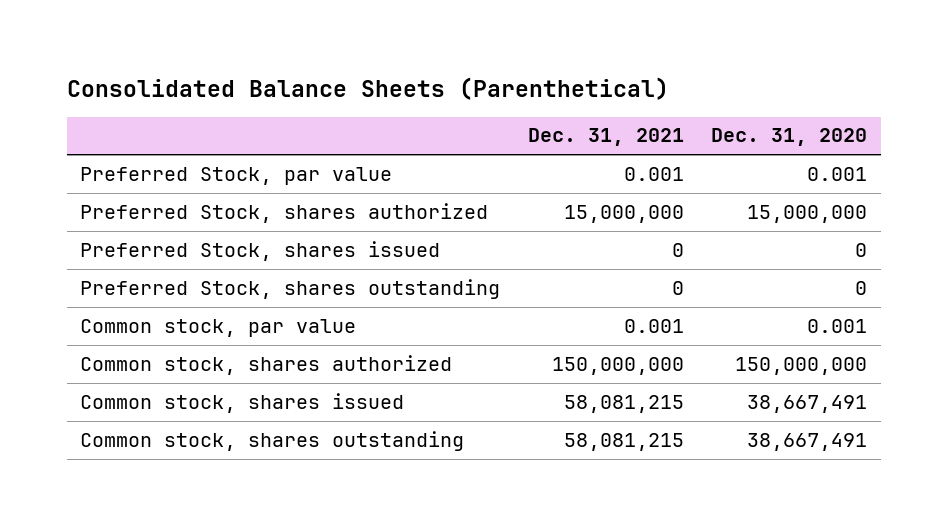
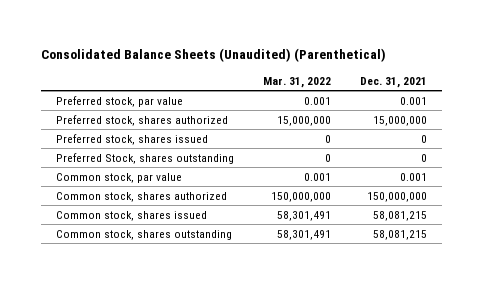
[66,77,669,101] Consolidated Balance Sheets (Parenthetical) -> [40,48,386,63] Consolidated Balance Sheets (Unaudited) (Parenthetical)
[711,128,868,147] Dec. 31, 2020 -> none
none -> [262,76,331,88] Mar. 31, 2022
[80,166,393,185] Preferred Stock, par value -> [55,95,183,107] Preferred stock, par value
[80,202,489,223] Preferred Stock, shares authorized -> [55,114,228,126] Preferred stock, shares authorized
[80,240,441,261] Preferred Stock, shares issued -> [55,133,208,145] Preferred stock, shares issued

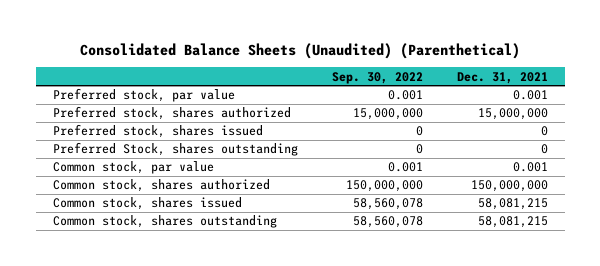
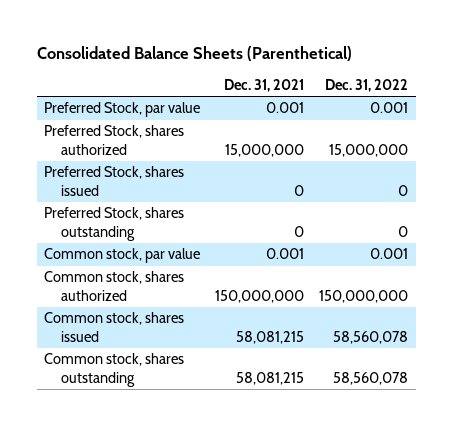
[80,42,521,59] Consolidated Balance Sheets (Unaudited) (Parenthetical) -> [36,46,352,62] Consolidated Balance Sheets (Parenthetical)
[331,71,423,84] Sep. 30, 2022 -> none
none -> [325,79,409,93] Dec. 31, 2022
[52,88,235,103] Preferred stock, par value -> [44,102,201,118] Preferred Stock, par value
[52,106,291,121] Preferred stock, shares authorized -> [44,125,185,155] Preferred Stock, shares authorized
[52,124,263,139] Preferred stock, shares issued -> [44,166,185,196] Preferred Stock, shares issued

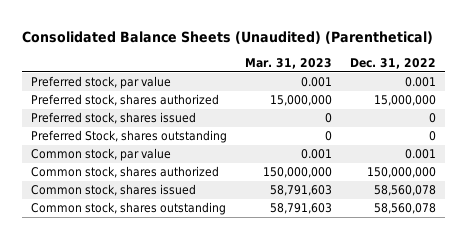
[36,46,352,62] Consolidated Balance Sheets (Parenthetical) -> [22,30,434,44] Consolidated Balance Sheets (Unaudited) (Parenthetical)
[224,79,305,93] Dec. 31, 2021 -> none
none -> [245,58,333,70] Mar. 31, 2023
[44,102,201,118] Preferred Stock, par value -> [31,76,172,90] Preferred stock, par value
[44,125,185,155] Preferred Stock, shares authorized -> [31,94,220,107] Preferred stock, shares authorized
[44,166,185,196] Preferred Stock, shares issued -> [31,112,197,125] Preferred stock, shares issued

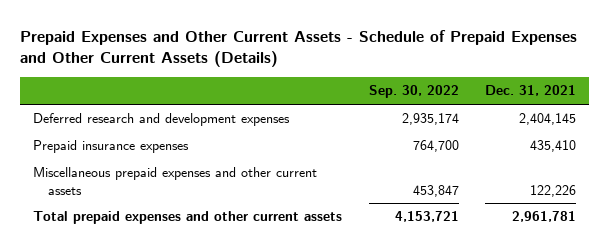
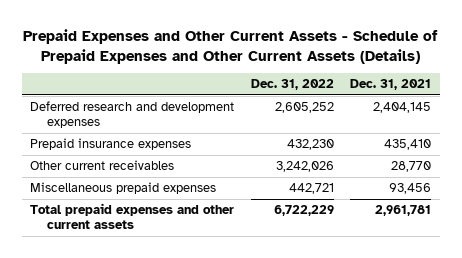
[368,85,459,99] Sep. 30, 2022 -> none
none -> [250,79,334,91] Dec. 31, 2022
none -> [30,160,175,171] Other current receivables
[33,167,318,195] Miscellaneous prepaid expenses and other current assets -> [30,182,217,195] Miscellaneous prepaid expenses
[530,184,577,197] 122,226 -> [389,183,432,195] 93,456

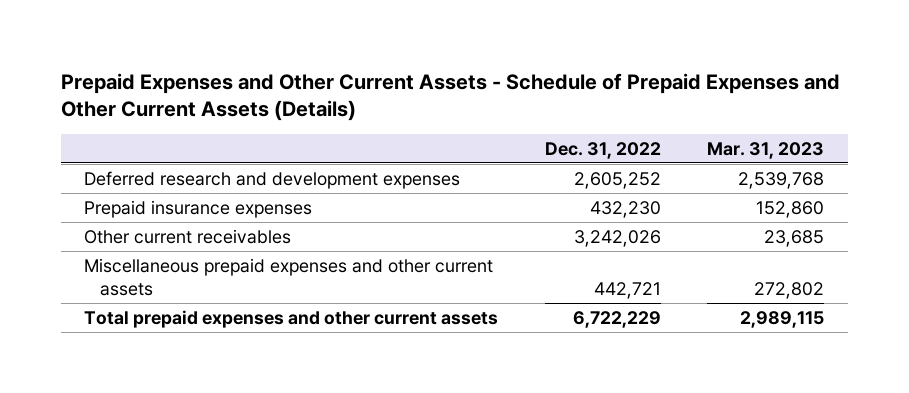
[350,79,432,91] Dec. 31, 2021 -> none
none -> [707,141,825,159] Mar. 31, 2023
[30,182,217,195] Miscellaneous prepaid expenses -> [84,257,494,296] Miscellaneous prepaid expenses and other current assets

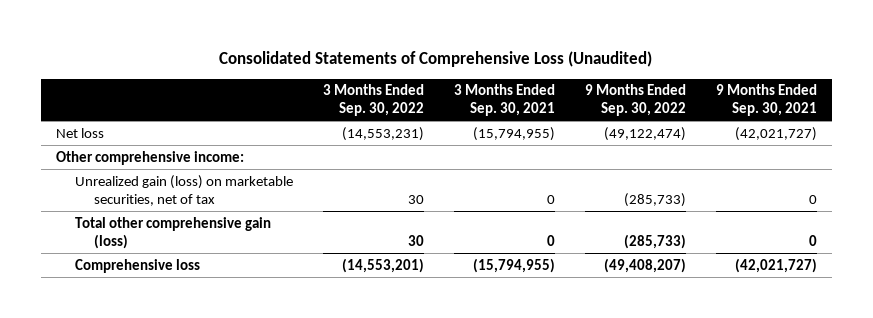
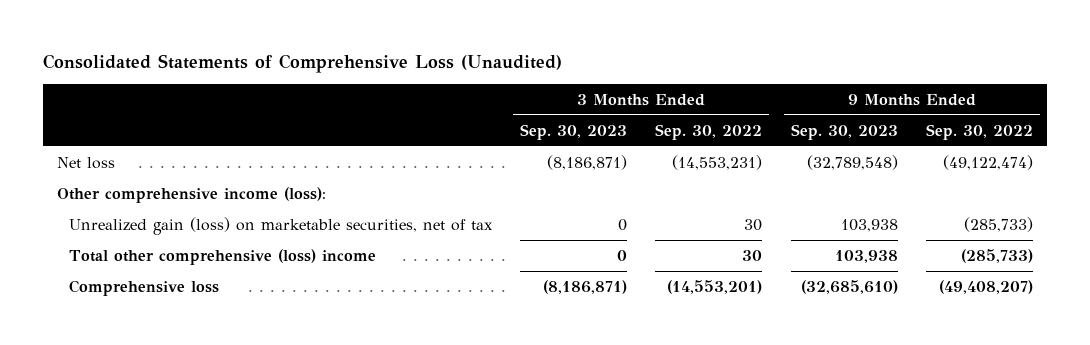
[453,84,555,117] 3 Months Ended Sep. 30, 2021 -> none
[715,84,817,117] 9 Months Ended Sep. 30, 2021 -> none
none -> [520,123,628,140] Sep. 30, 2023
none -> [790,123,898,140] Sep. 30, 2023
[55,150,244,165] Other comprehensive income: -> [57,187,327,204] Other comprehensive income (loss):
[74,216,271,249] Total other comprehensive gain (loss) -> [69,249,377,266] Total other comprehensive (loss) income

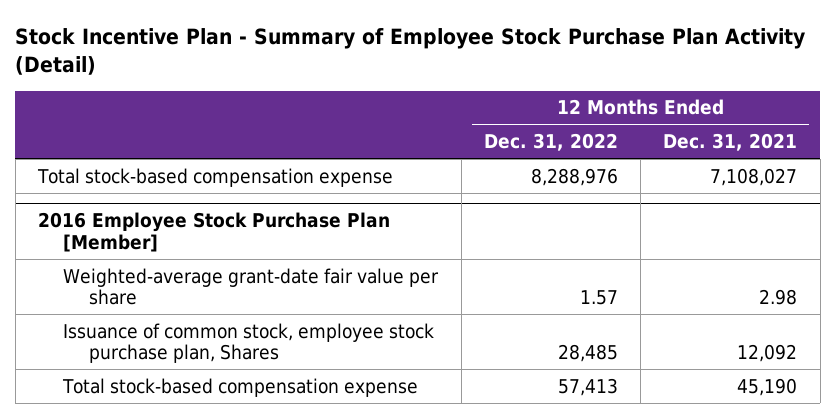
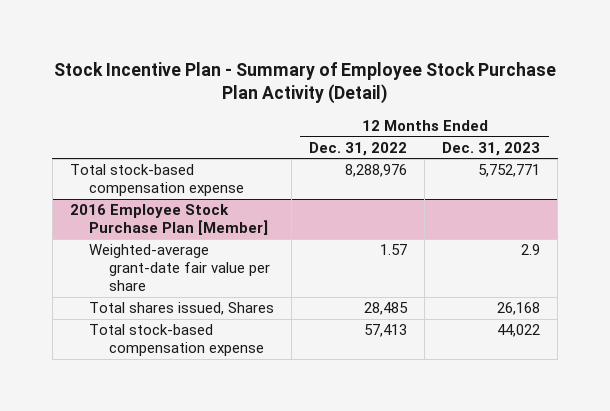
[663,133,798,152] Dec. 31, 2021 -> none
none -> [442,141,541,156] Dec. 31, 2023
[63,322,435,364] Issuance of common stock, employee stock purchase plan, Shares -> [89,302,275,316] Total shares issued, Shares

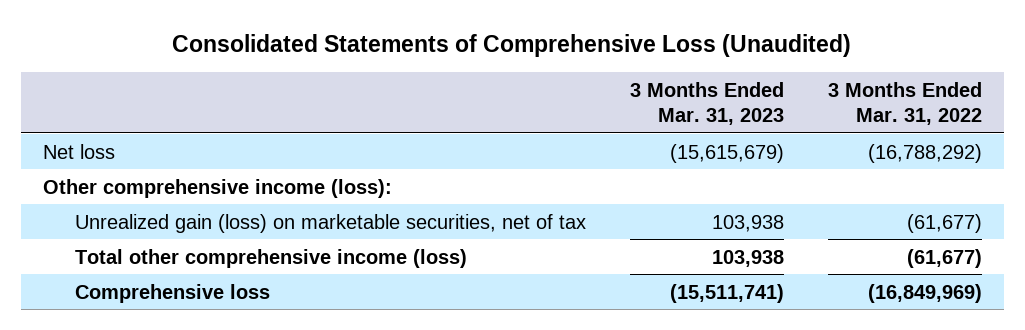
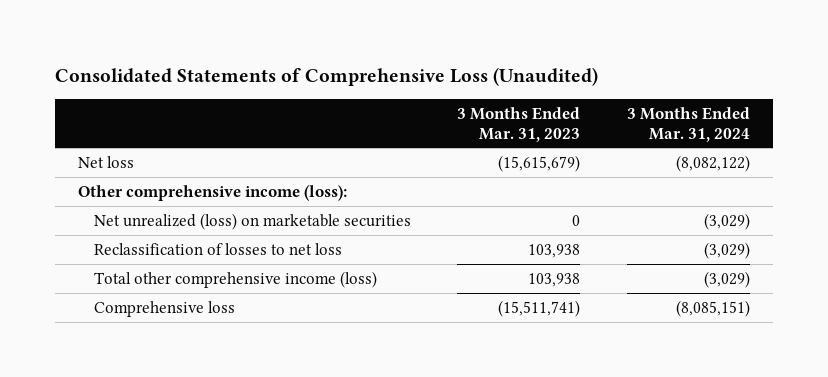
[827,81,982,125] 3 Months Ended Mar. 31, 2022 -> none
none -> [626,106,750,142] 3 Months Ended Mar. 31, 2024
[74,213,586,233] Unrealized gain (loss) on marketable securities, net of tax -> [94,212,412,230] Net unrealized (loss) on marketable securities
[711,214,784,232] 103,938 -> [572,214,581,226] 0
none -> [94,242,343,255] Reclassification of losses to net loss

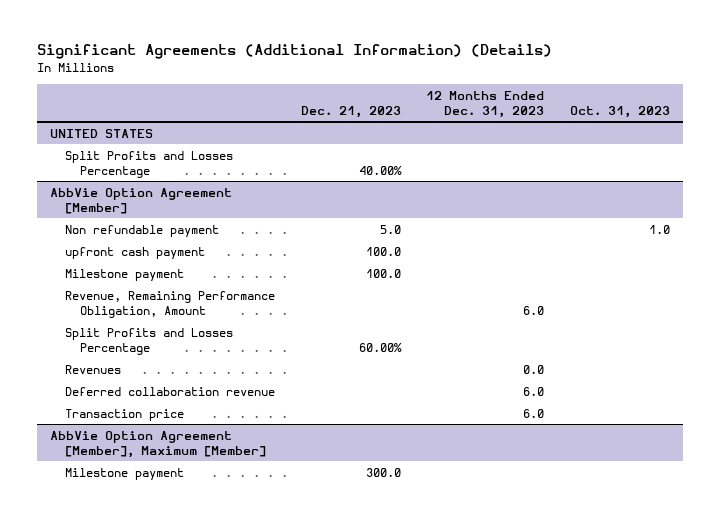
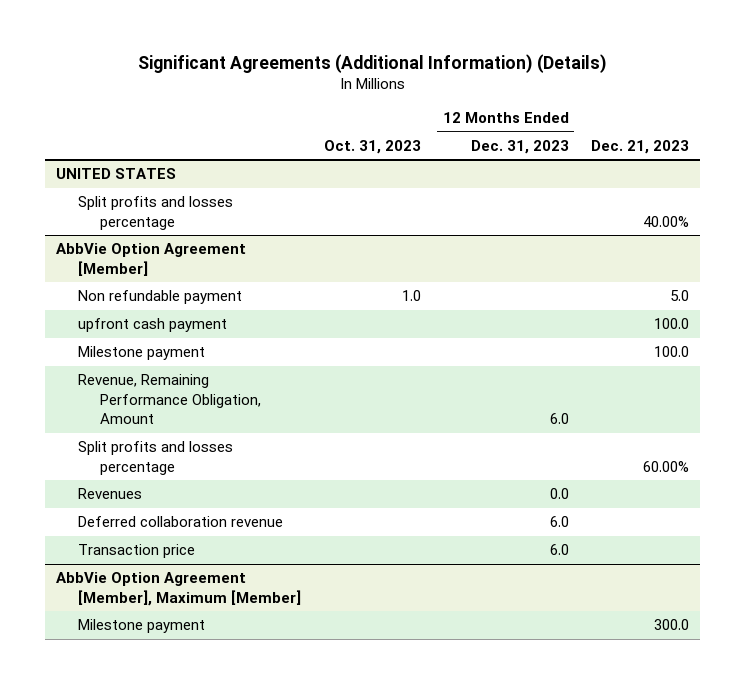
[64,150,233,178] Split Profits and Losses Percentage -> [78,196,234,230] Split profits and losses percentage
[64,327,233,355] Split Profits and Losses Percentage -> [78,441,234,475] Split profits and losses percentage

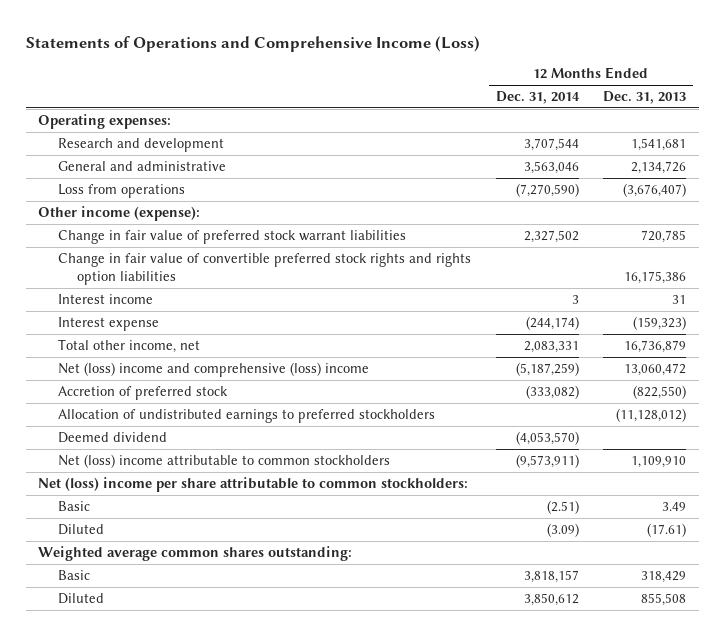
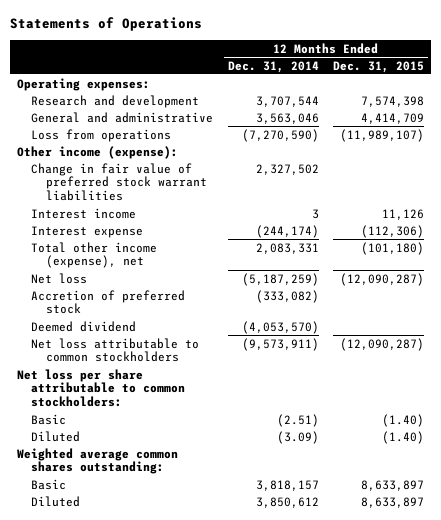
[25,35,480,52] Statements of Operations and Comprehensive Income (Loss) -> [9,17,202,32] Statements of Operations
[603,91,687,105] Dec. 31, 2013 -> none
none -> [333,60,425,73] Dec. 31, 2015
[57,253,471,286] Change in fair value of convertible preferred stock rights and rights option liabilities -> none
[57,339,200,354] Total other income, net -> [31,241,158,269] Total other income (expense), net
[57,362,369,378] Net (loss) income and comprehensive (loss) income -> [31,272,88,284] Net loss
[57,409,435,424] Allocation of undistributed earnings to preferred stockholders -> none
[57,454,390,469] Net (loss) income attributable to common stockholders -> [31,337,200,363] Net loss attributable to common stockholders
[38,477,469,493] Net (loss) income per share attributable to common stockholders: -> [17,368,186,408] Net loss per share attributable to common stockholders:

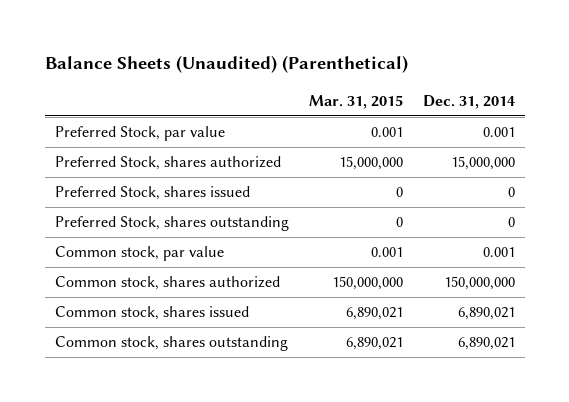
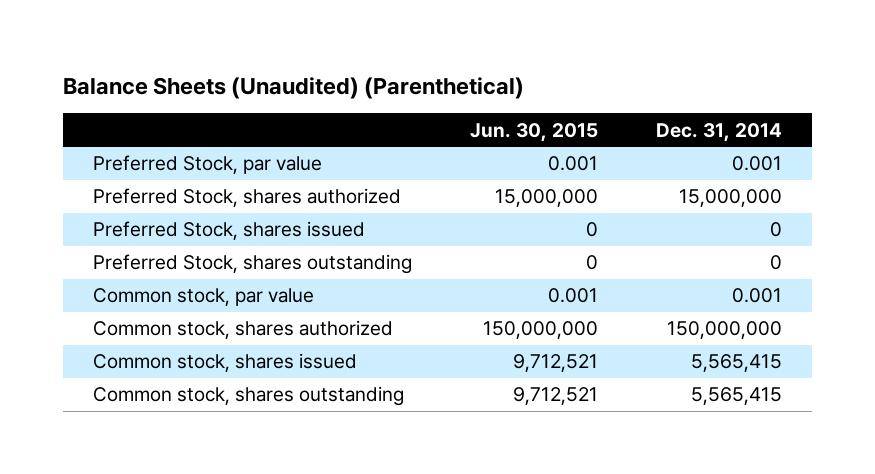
[308,94,403,109] Mar. 31, 2015 -> none
none -> [469,122,598,142] Jun. 30, 2015
[457,307,515,321] 6,890,021 -> [691,354,783,373] 5,565,415
[457,337,515,351] 6,890,021 -> [691,387,783,406] 5,565,415

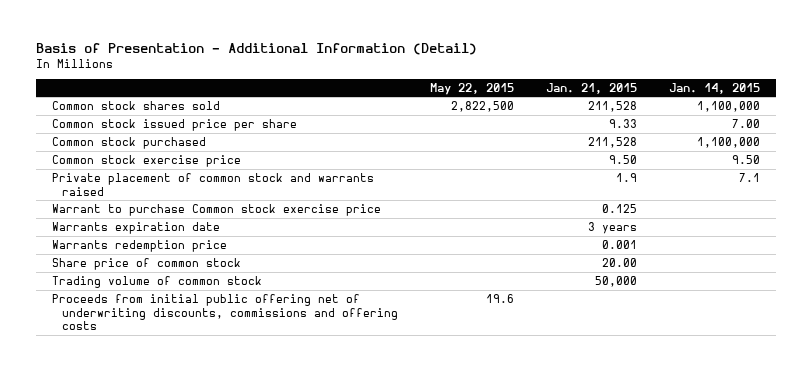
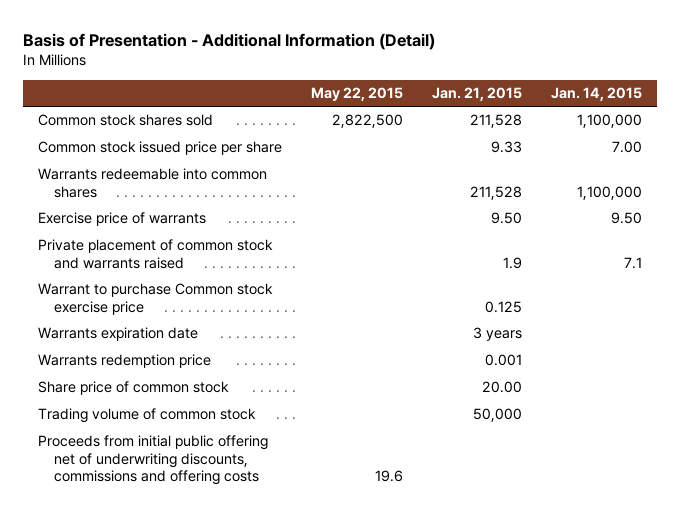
[51,136,206,149] Common stock purchased -> [37,168,267,198] Warrants redeemable into common shares
[51,154,241,167] Common stock exercise price -> [37,212,206,227] Exercise price of warrants

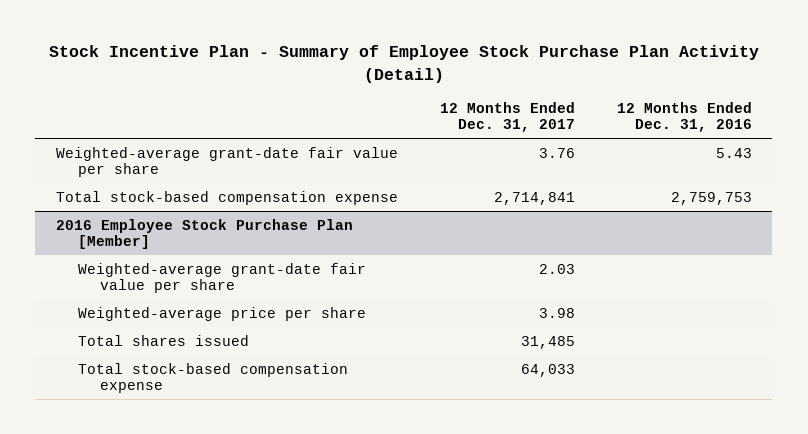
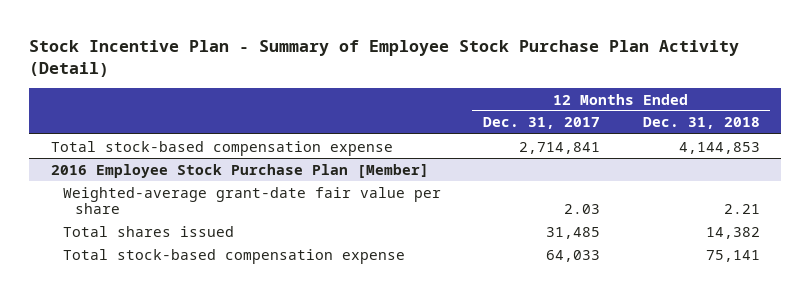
[616,101,752,133] 12 Months Ended Dec. 31, 2016 -> none
none -> [642,117,760,130] Dec. 31, 2018
[56,146,399,178] Weighted-average grant-date fair value per share -> none
[77,306,366,321] Weighted-average price per share -> none

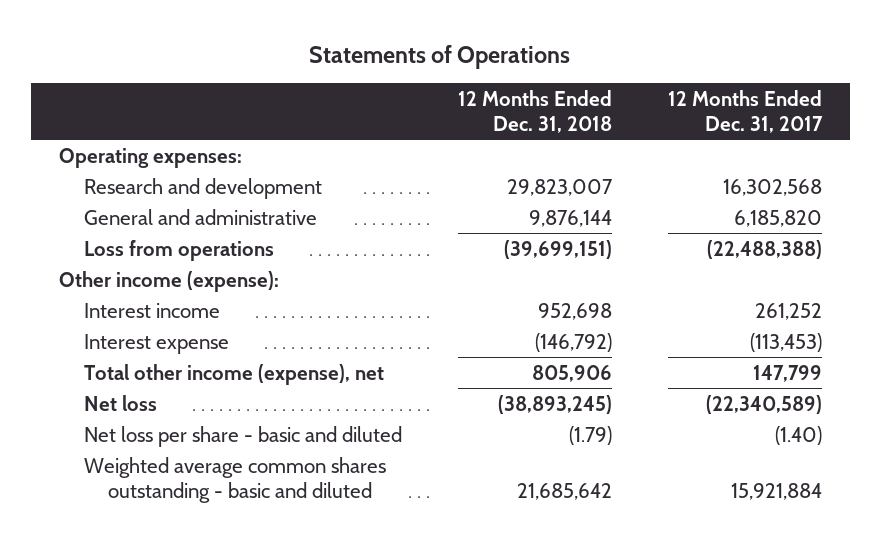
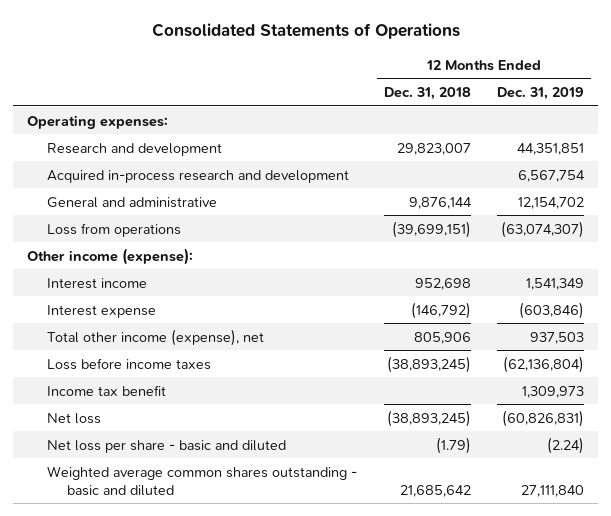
[309,44,571,69] Statements of Operations -> [151,23,460,40] Consolidated Statements of Operations
[667,89,823,133] 12 Months Ended Dec. 31, 2017 -> none
none -> [497,87,585,101] Dec. 31, 2019
none -> [46,169,349,183] Acquired in-process research and development
none -> [46,357,211,370] Loss before income taxes
none -> [46,384,166,396] Income tax benefit

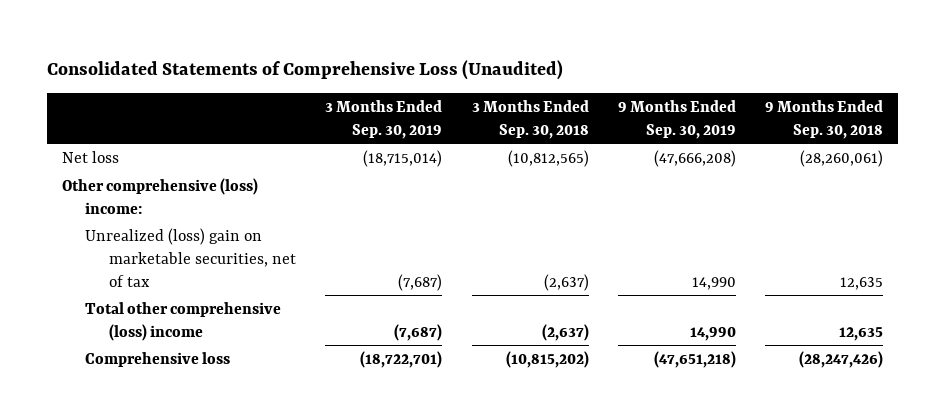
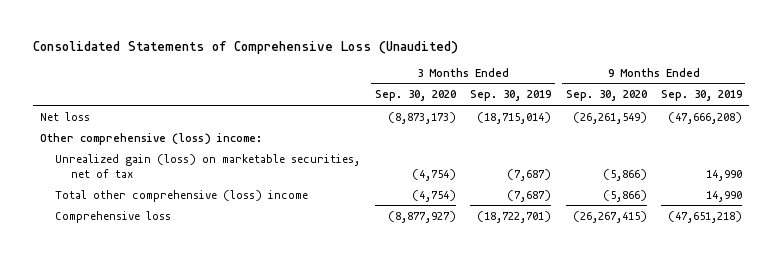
[471,99,589,139] 3 Months Ended Sep. 30, 2018 -> none
[765,99,884,139] 9 Months Ended Sep. 30, 2018 -> none
none -> [374,90,456,102] Sep. 30, 2020
none -> [565,90,647,102] Sep. 30, 2020
[85,227,297,287] Unrealized (loss) gain on marketable securities, net of tax -> [55,153,361,178] Unrealized gain (loss) on marketable securities, net of tax

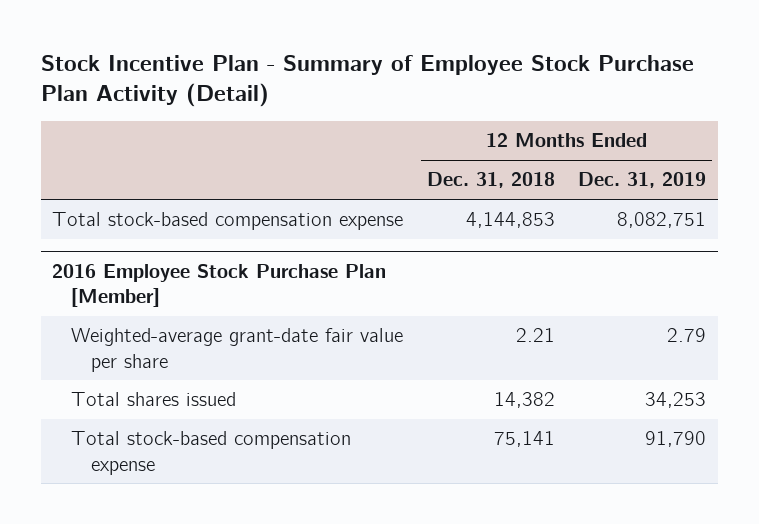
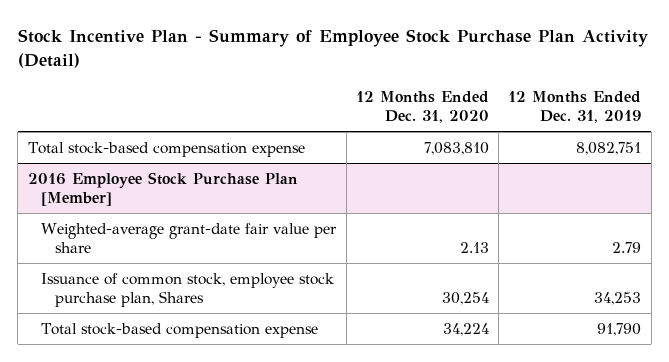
[426,172,555,189] Dec. 31, 2018 -> none
none -> [355,90,489,124] 12 Months Ended Dec. 31, 2020
[71,392,237,407] Total shares issued -> [41,272,335,308] Issuance of common stock, employee stock purchase plan, Shares

